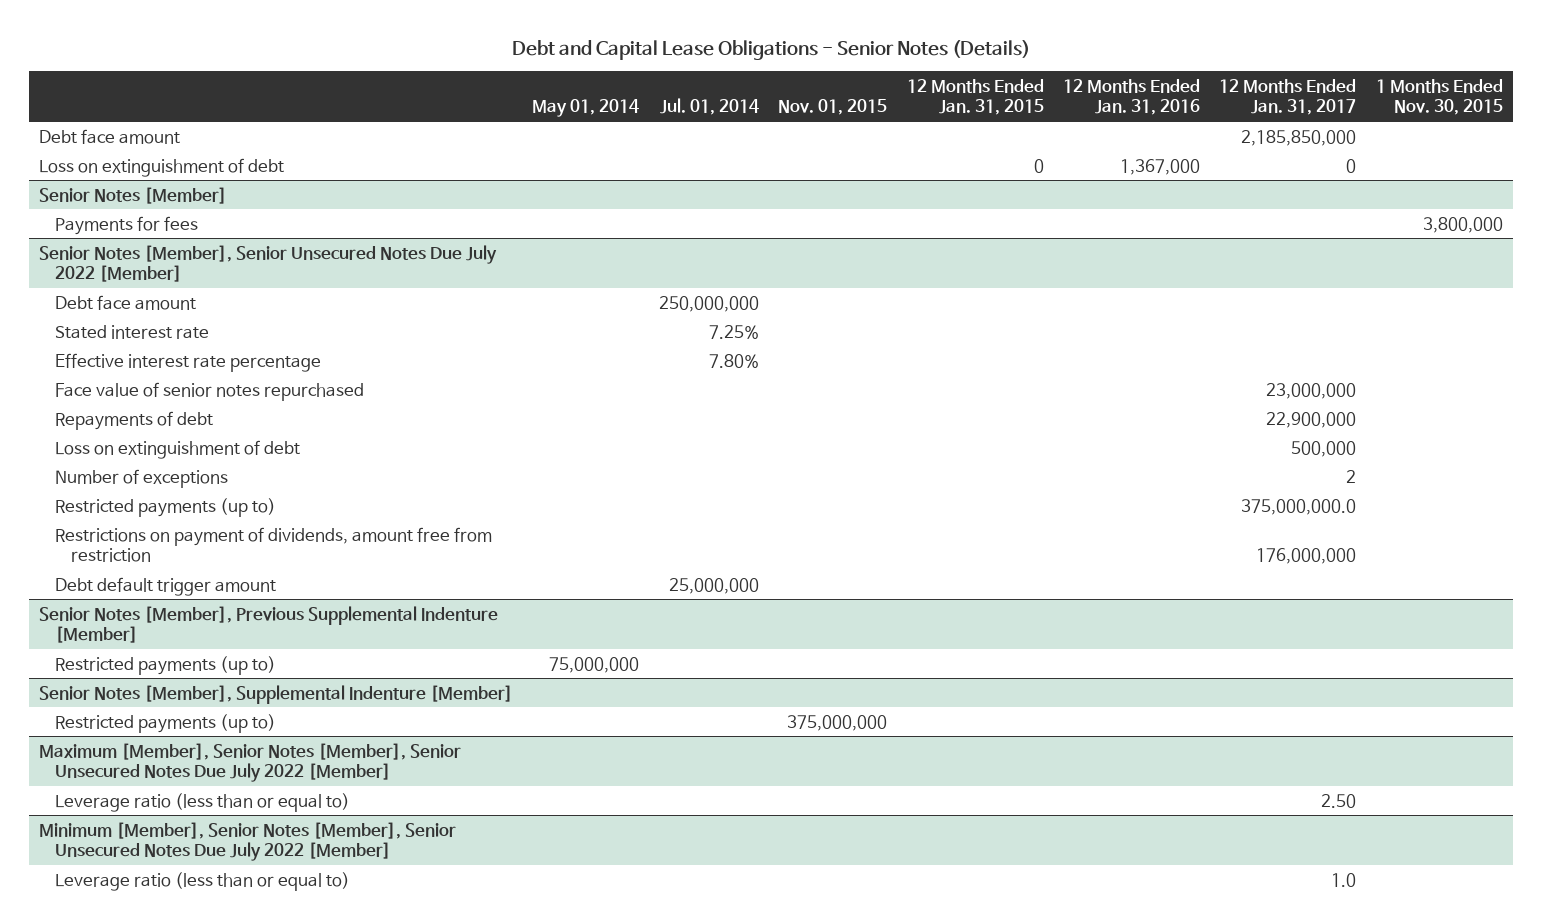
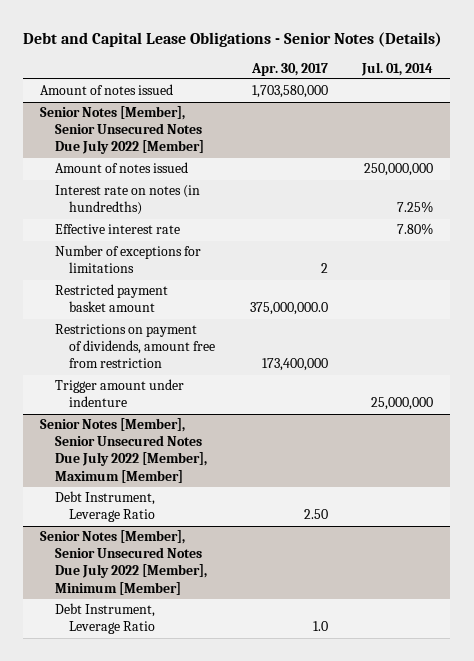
[532,99,640,118] May 01, 2014 -> none
[778,99,888,116] Nov. 01, 2015 -> none
[906,78,1044,116] 12 Months Ended Jan. 31, 2015 -> none
[1062,78,1200,116] 12 Months Ended Jan. 31, 2016 -> none
[1219,78,1357,116] 12 Months Ended Jan. 31, 2017 -> none
[1375,78,1503,116] 1 Months Ended Nov. 30, 2015 -> none
none -> [250,62,328,76] Apr. 30, 2017
[38,157,284,177] Loss on extinguishment of debt -> none
[38,186,227,204] Senior Notes [Member] -> none
[54,215,198,235] Payments for fees -> none
[38,128,180,144] Debt face amount -> [40,84,174,96] Amount of notes issued
[54,381,364,401] Face value of senior notes repurchased -> none
[54,410,213,430] Repayments of debt -> none
[54,439,300,459] Loss on extinguishment of debt -> none
[54,294,196,310] Debt face amount -> [54,162,188,174] Amount of notes issued
[54,324,209,339] Stated interest rate -> [54,185,200,216] Interest rate on notes (in hundredths)
[54,352,321,372] Effective interest rate percentage -> [54,224,180,235] Effective interest rate
[54,468,228,488] Number of exceptions -> [54,245,201,274] Number of exceptions for limitations
[54,497,276,517] Restricted payments (up to) -> [54,284,168,313] Restricted payment basket amount
[38,605,498,644] Senior Notes [Member], Previous Supplemental Indenture [Member] -> none
[54,655,276,675] Restricted payments (up to) -> none
[38,684,513,704] Senior Notes [Member], Supplemental Indenture [Member] -> none
[54,713,276,733] Restricted payments (up to) -> none
[54,576,276,596] Debt default trigger amount -> [54,379,184,408] Trigger amount under indenture
[38,742,461,783] Maximum [Member], Senior Notes [Member], Senior Unsecured Notes Due July 2022 [Member] -> [40,418,207,483] Senior Notes [Member], Senior Unsecured Notes Due July 2022 [Member], Maximum [Member]
[54,792,350,812] Leverage ratio (less than or equal to) -> [54,491,156,523] Debt Instrument, Leverage Ratio
[38,821,456,862] Minimum [Member], Senior Notes [Member], Senior Unsecured Notes Due July 2022 [Member] -> [40,530,207,595] Senior Notes [Member], Senior Unsecured Notes Due July 2022 [Member], Minimum [Member]
[54,871,350,891] Leverage ratio (less than or equal to) -> [54,603,156,635] Debt Instrument, Leverage Ratio

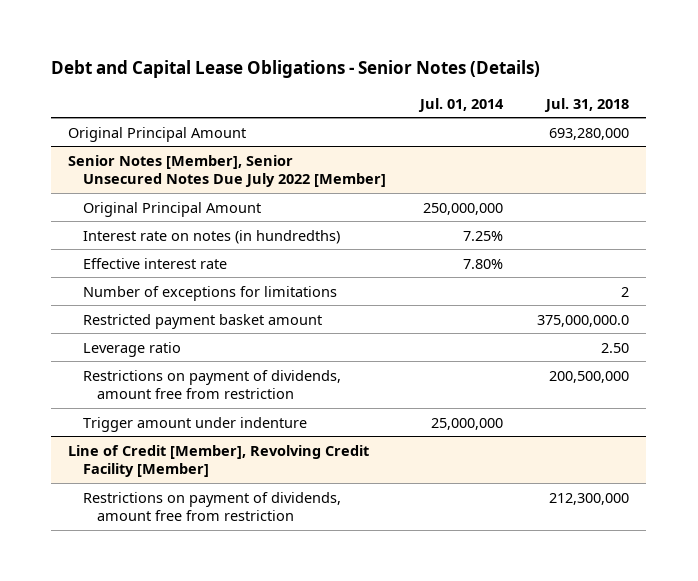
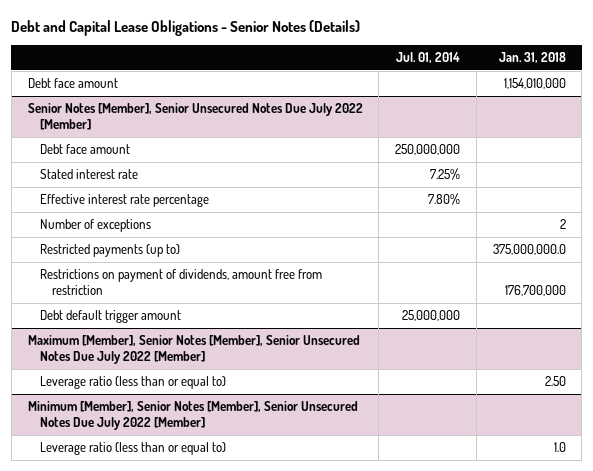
[544,97,630,112] Jul. 31, 2018 -> none
none -> [498,51,566,63] Jan. 31, 2018
[68,126,247,142] Original Principal Amount -> [27,78,118,89] Debt face amount
[82,341,181,357] Leverage ratio -> none
[82,201,261,217] Original Principal Amount -> [39,144,130,155] Debt face amount
[82,229,340,244] Interest rate on notes (in hundredths) -> [39,169,138,180] Stated interest rate
[82,257,227,269] Effective interest rate -> [39,194,209,208] Effective interest rate percentage
[82,285,337,301] Number of exceptions for limitations -> [39,219,151,233] Number of exceptions
[82,313,322,329] Restricted payment basket amount -> [39,244,180,258] Restricted payments (up to)
[68,444,370,478] Line of Credit [Member], Revolving Credit Facility [Member] -> none
[82,491,341,522] Restrictions on payment of dividends, amount free from restriction -> none
[82,416,307,432] Trigger amount under indenture -> [39,310,181,324] Debt default trigger amount
none -> [27,335,360,365] Maximum [Member], Senior Notes [Member], Senior Unsecured Notes Due July 2022 [Member]
none -> [39,376,226,390] Leverage ratio (less than or equal to)
none -> [27,401,358,431] Minimum [Member], Senior Notes [Member], Senior Unsecured Notes Due July 2022 [Member]
none -> [39,442,226,456] Leverage ratio (less than or equal to)

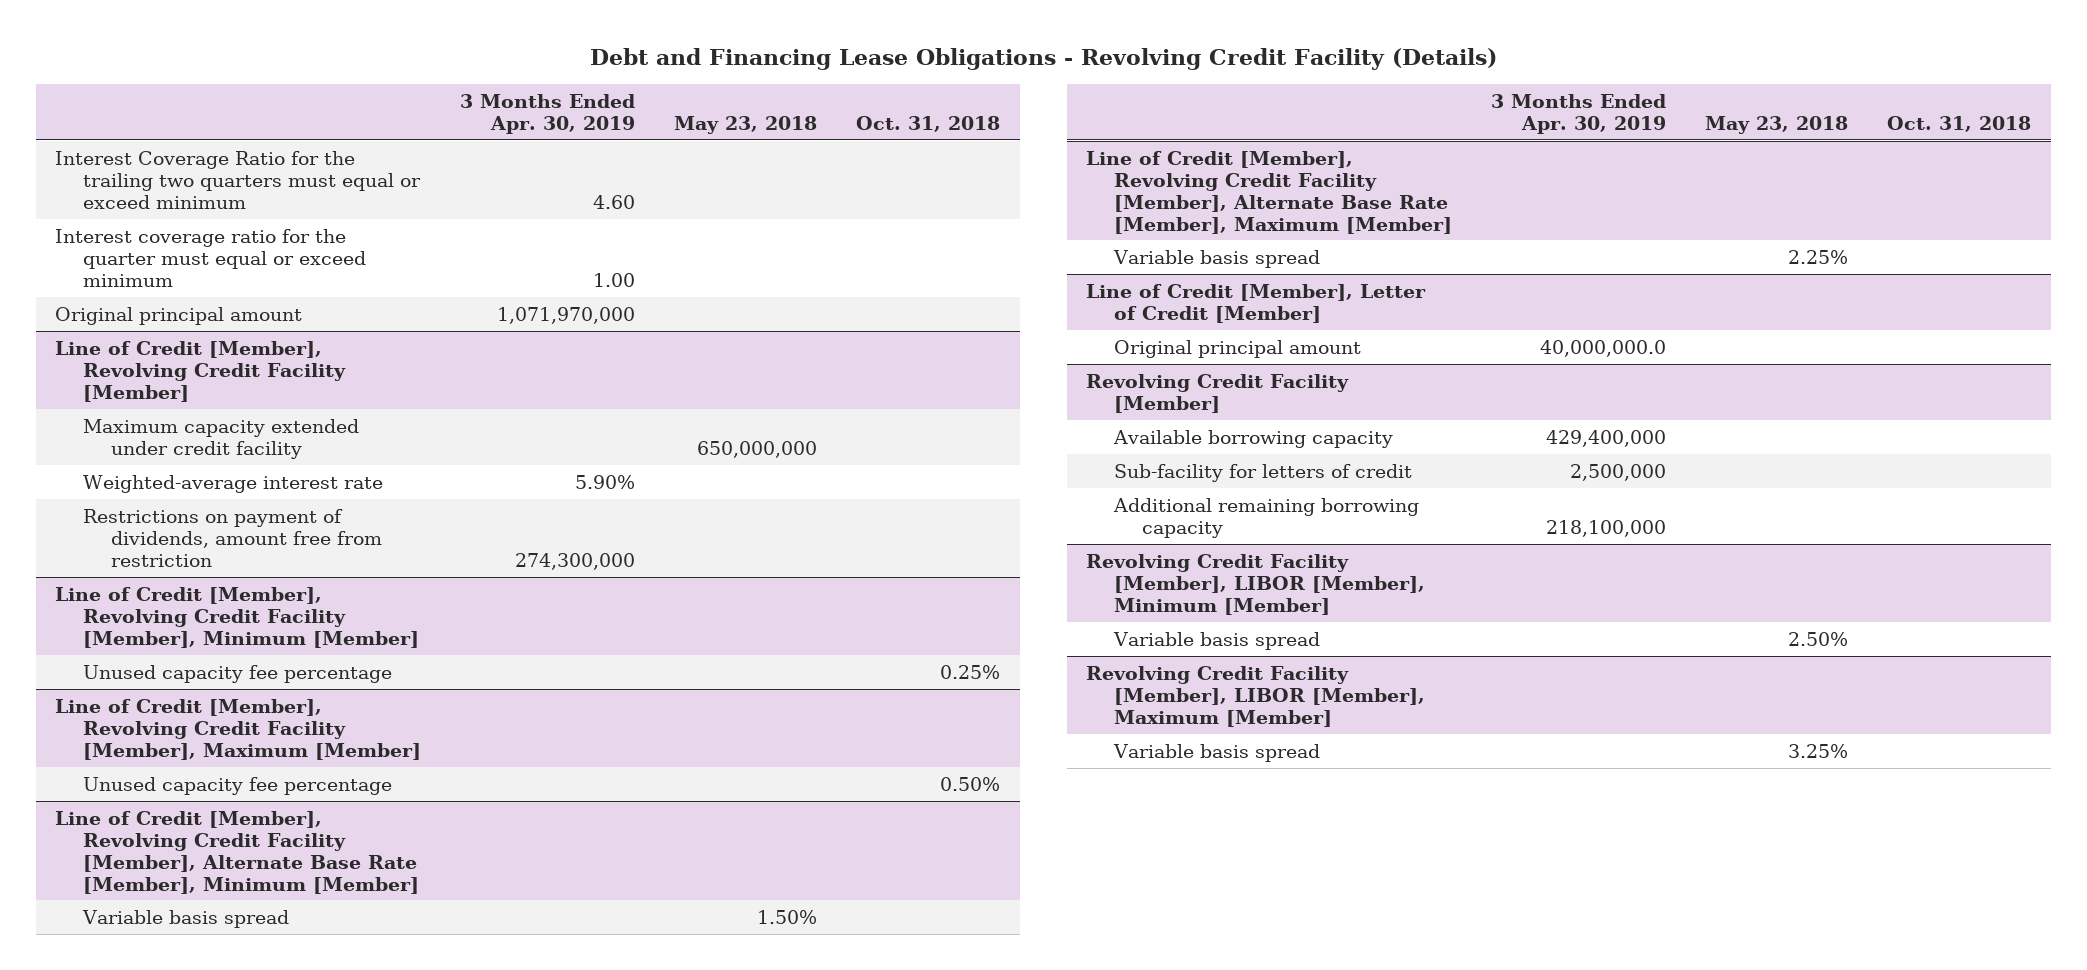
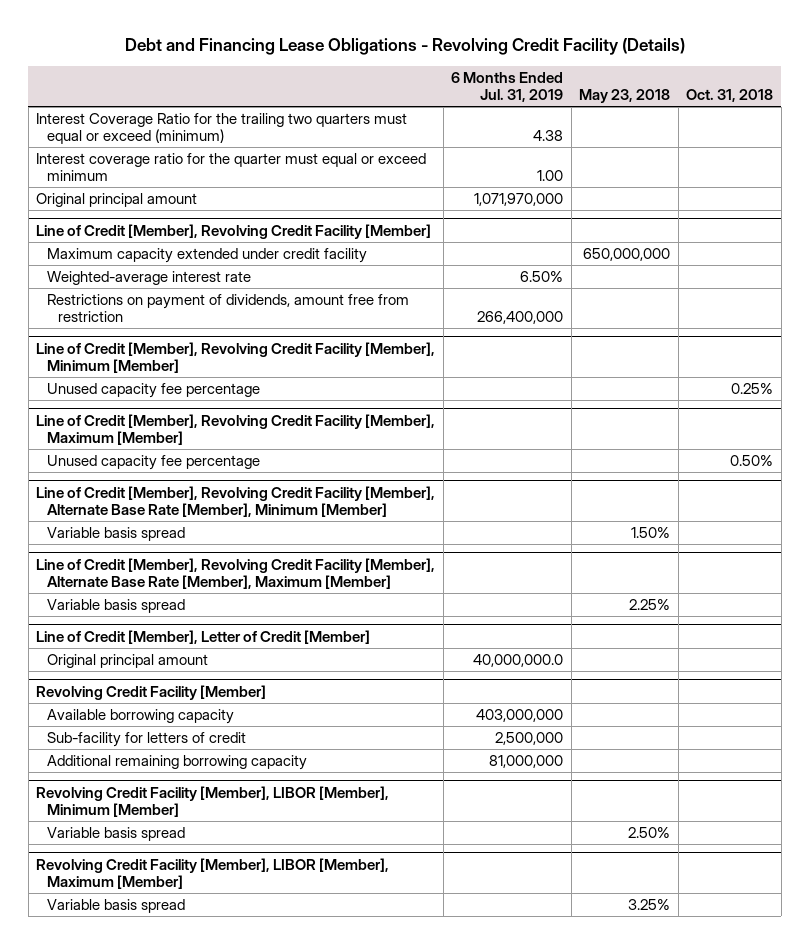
[460,93,636,134] 3 Months Ended Apr. 30, 2019 -> none
none -> [451,72,564,103] 6 Months Ended Jul. 31, 2019
[55,150,422,209] Interest Coverage Ratio for the trailing two quarters must equal or exceed minimum -> [36,112,408,145] Interest Coverage Ratio for the trailing two quarters must equal or exceed (minimum)

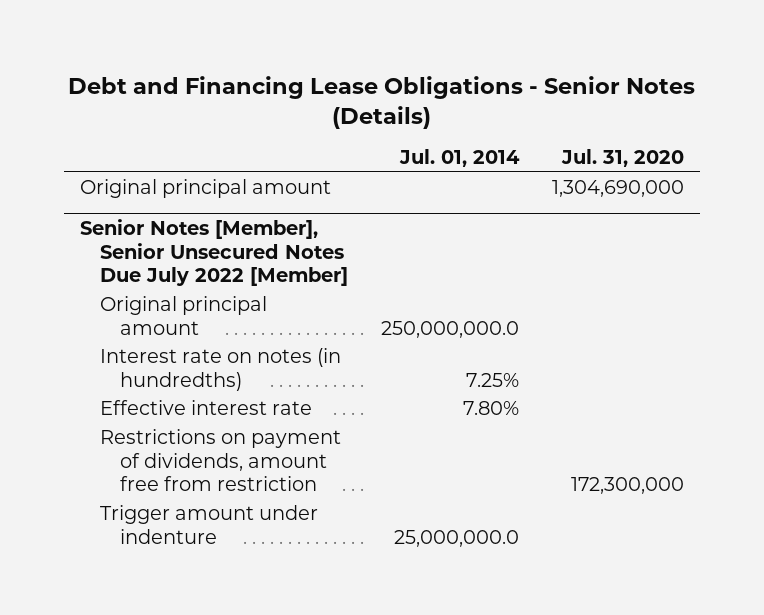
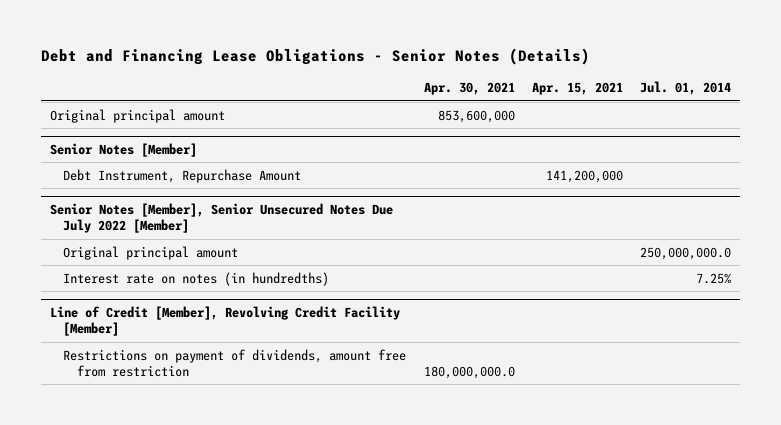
[560,149,684,168] Jul. 31, 2020 -> none
none -> [423,82,515,96] Apr. 30, 2021
none -> [532,82,624,96] Apr. 15, 2021
none -> [49,142,197,157] Senior Notes [Member]
none -> [63,168,302,183] Debt Instrument, Repurchase Amount
[99,400,312,416] Effective interest rate -> none
[99,429,341,492] Restrictions on payment of dividends, amount free from restriction -> none
[99,505,318,544] Trigger amount under indenture -> none
none -> [49,305,400,337] Line of Credit [Member], Revolving Credit Facility [Member]
none -> [63,348,407,377] Restrictions on payment of dividends, amount free from restriction

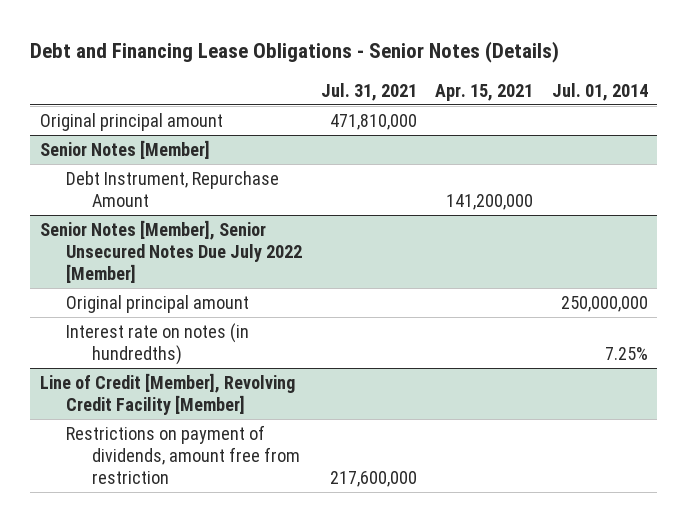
[423,82,515,96] Apr. 30, 2021 -> none
none -> [320,83,417,102] Jul. 31, 2021
[640,246,732,260] 250,000,000.0 -> [561,295,649,312] 250,000,000

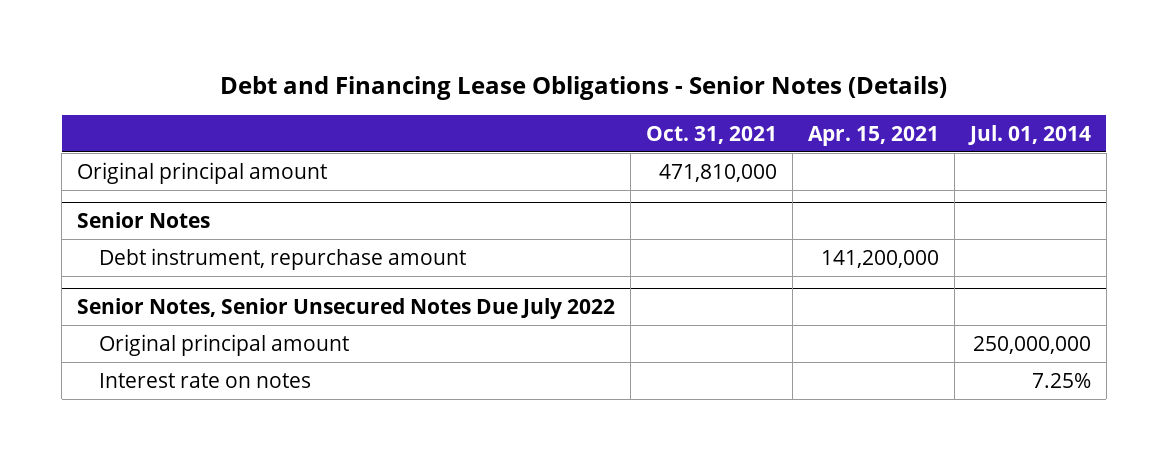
[320,83,417,102] Jul. 31, 2021 -> none
none -> [646,125,778,144] Oct. 31, 2021
[39,139,210,159] Senior Notes [Member] -> [77,211,211,228] Senior Notes
[65,170,279,207] Debt Instrument, Repurchase Amount -> [98,247,466,270] Debt instrument, repurchase amount
[39,219,302,283] Senior Notes [Member], Senior Unsecured Notes Due July 2022 [Member] -> [77,297,616,319] Senior Notes, Senior Unsecured Notes Due July 2022
[39,372,295,415] Line of Credit [Member], Revolving Credit Facility [Member] -> none
[65,424,300,484] Restrictions on payment of dividends, amount free from restriction -> none
[65,322,249,365] Interest rate on notes (in hundredths) -> [98,372,311,388] Interest rate on notes

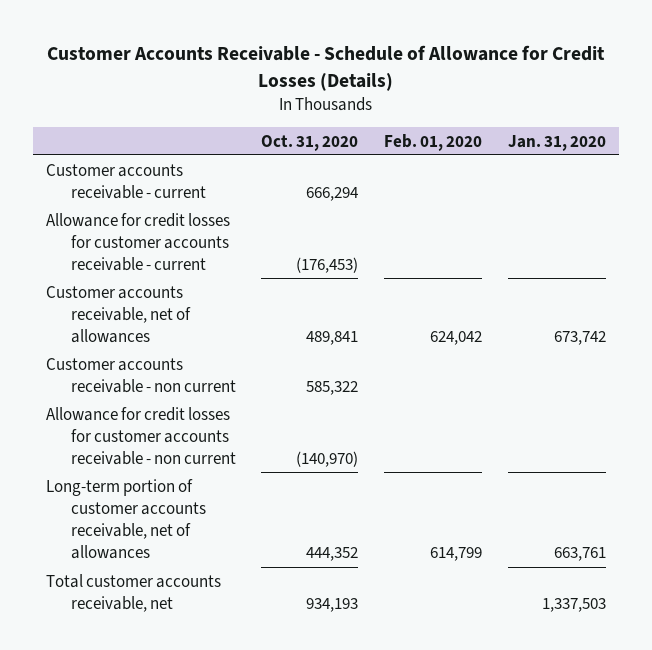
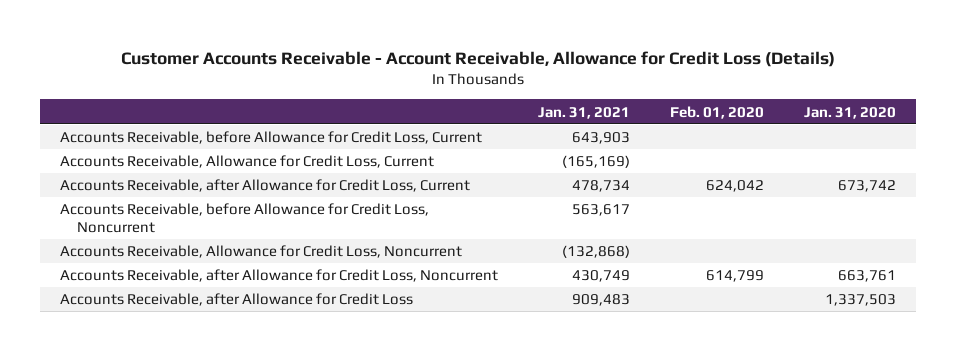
[47,45,606,91] Customer Accounts Receivable - Schedule of Allowance for Credit Losses (Details) -> [120,50,835,67] Customer Accounts Receivable - Account Receivable, Allowance for Credit Loss (Details)
[261,134,359,151] Oct. 31, 2020 -> none
none -> [537,106,630,119] Jan. 31, 2021
[46,163,206,199] Customer accounts receivable - current -> [60,131,483,145] Accounts Receivable, before Allowance for Credit Loss, Current
[46,212,231,272] Allowance for credit losses for customer accounts receivable - current -> [60,155,435,169] Accounts Receivable, Allowance for Credit Loss, Current
[46,285,191,344] Customer accounts receivable, net of allowances -> [60,179,471,193] Accounts Receivable, after Allowance for Credit Loss, Current
[46,357,236,393] Customer accounts receivable - non current -> [60,203,430,233] Accounts Receivable, before Allowance for Credit Loss, Noncurrent
[46,406,236,466] Allowance for credit losses for customer accounts receivable - non current -> [60,245,463,259] Accounts Receivable, Allowance for Credit Loss, Noncurrent
[46,478,206,560] Long-term portion of customer accounts receivable, net of allowances -> [60,269,499,283] Accounts Receivable, after Allowance for Credit Loss, Noncurrent
[46,573,222,612] Total customer accounts receivable, net -> [60,293,414,307] Accounts Receivable, after Allowance for Credit Loss

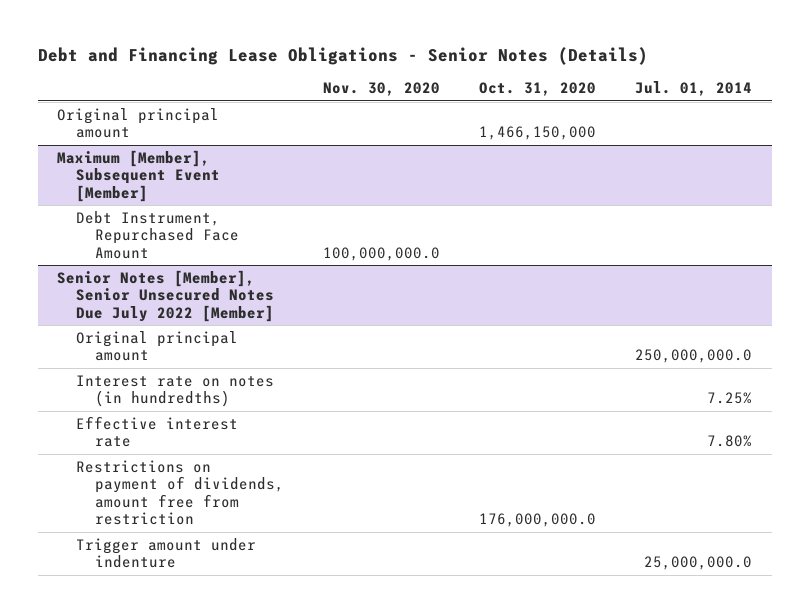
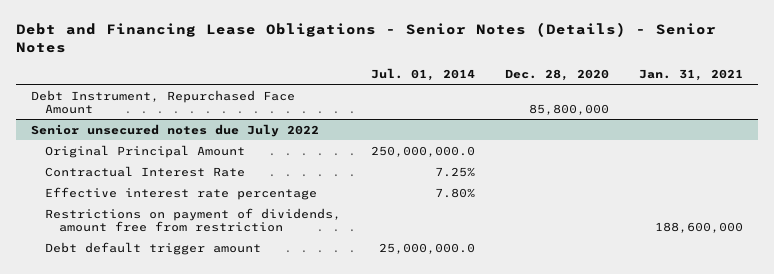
[37,46,648,65] Debt and Financing Lease Obligations - Senior Notes (Details) -> [15,21,716,53] Debt and Financing Lease Obligations - Senior Notes (Details) - Senior Notes
[323,82,441,97] Nov. 30, 2020 -> none
[479,82,597,97] Oct. 31, 2020 -> none
none -> [505,68,610,81] Dec. 28, 2020
none -> [639,68,744,81] Jan. 31, 2021
[57,107,220,139] Original principal amount -> none
[57,149,221,202] Maximum [Member], Subsequent Event [Member] -> none
[76,210,240,259] Debt Instrument, Repurchased Face Amount -> none
none -> [30,89,295,114] Debt Instrument, Repurchased Face Amount
[57,269,275,322] Senior Notes [Member], Senior Unsecured Notes Due July 2022 [Member] -> [30,123,319,137] Senior unsecured notes due July 2022
[76,330,239,362] Original principal amount -> [45,144,246,158] Original Principal Amount
[76,374,275,408] Interest rate on notes (in hundredths) -> [45,165,246,177] Contractual Interest Rate
[76,415,239,448] Effective interest rate -> [45,186,318,200] Effective interest rate percentage
[76,537,257,569] Trigger amount under indenture -> [45,241,262,255] Debt default trigger amount

